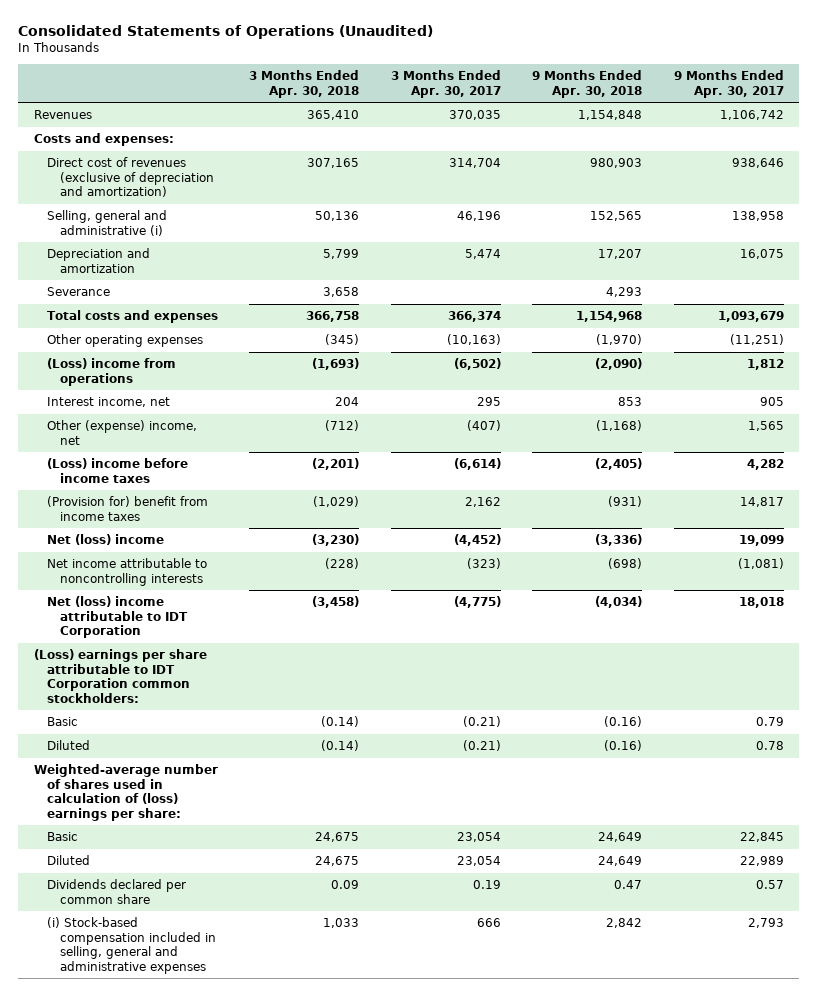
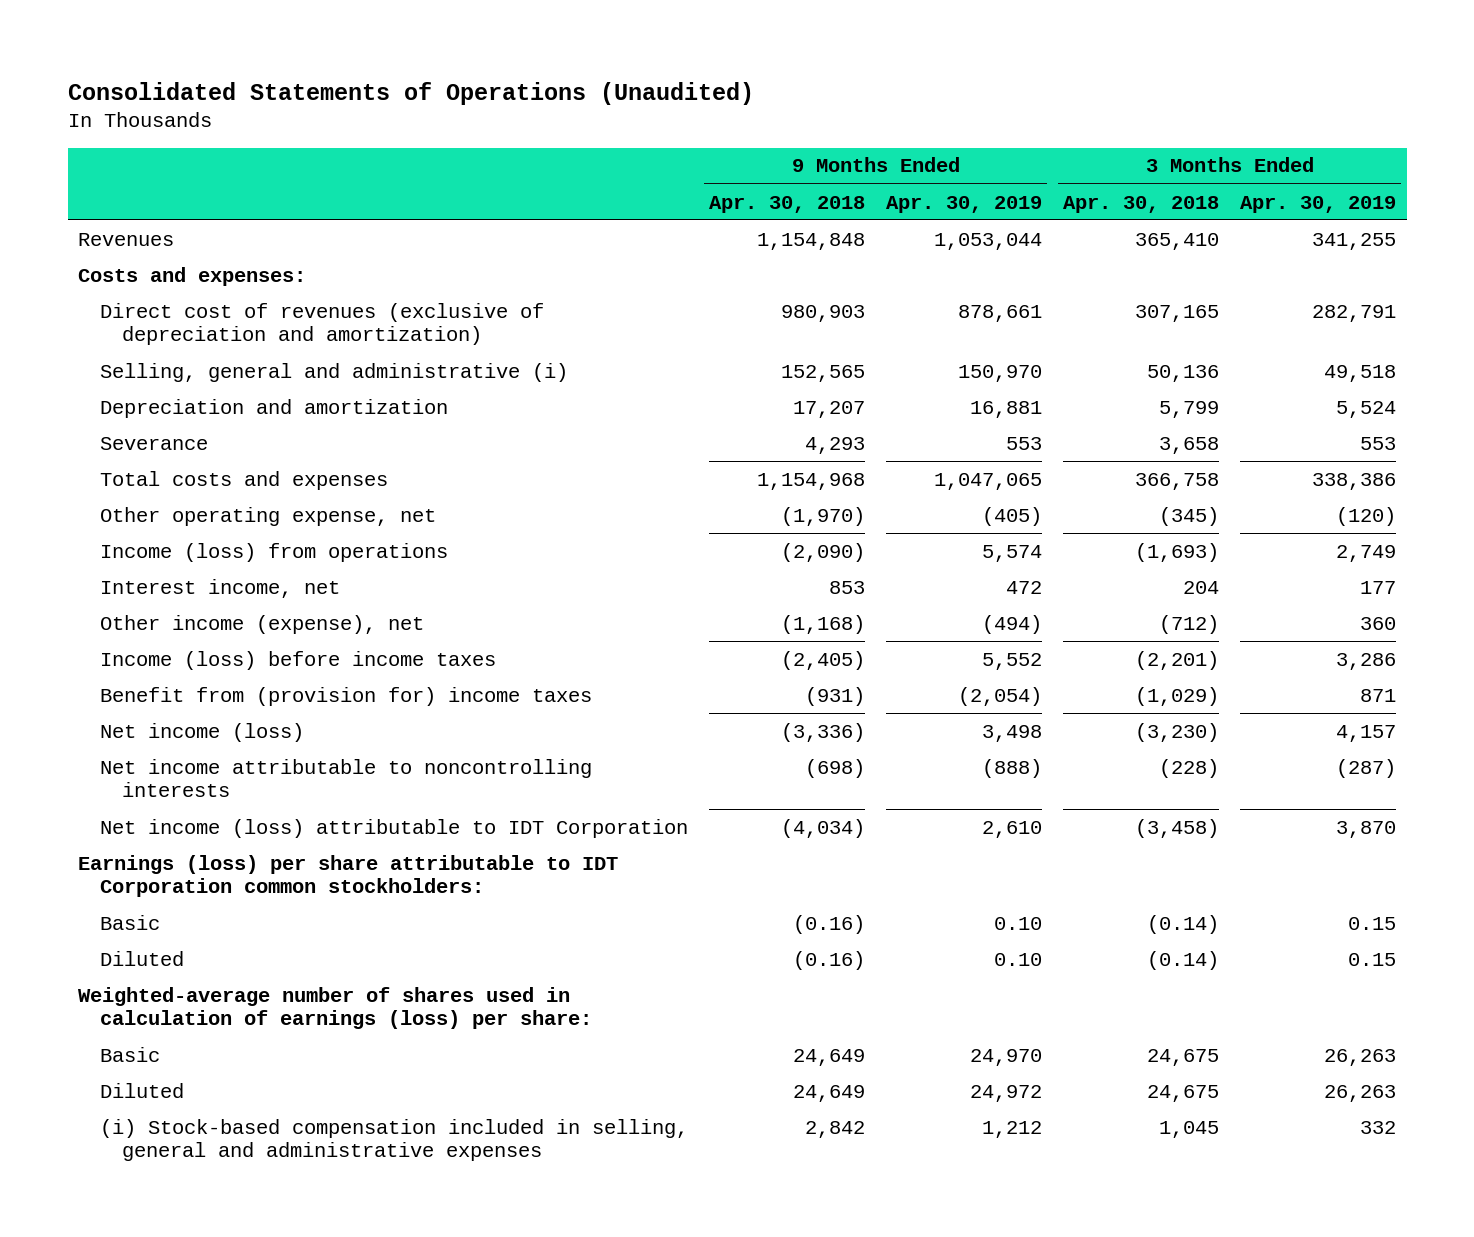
[390,70,501,98] 3 Months Ended Apr. 30, 2017 -> none
[673,70,784,98] 9 Months Ended Apr. 30, 2017 -> none
none -> [886,195,1043,213] Apr. 30, 2019
none -> [1240,195,1397,213] Apr. 30, 2019
[46,334,203,348] Other operating expenses -> [99,506,436,526] Other operating expense, net
[46,358,176,386] (Loss) income from operations -> [99,542,448,562] Income (loss) from operations
[46,420,197,445] Other (expense) income, net -> [99,614,424,634] Other income (expense), net
[46,458,188,483] (Loss) income before income taxes -> [99,650,496,670] Income (loss) before income taxes
[46,496,208,521] (Provision for) benefit from income taxes -> [99,686,592,706] Benefit from (provision for) income taxes
[46,534,164,546] Net (loss) income -> [99,722,304,742] Net income (loss)
[46,596,188,639] Net (loss) income attributable to IDT Corporation -> [99,818,688,838] Net income (loss) attributable to IDT Corporation
[33,649,207,703] (Loss) earnings per share attributable to IDT Corporation common stockholders: -> [78,854,619,898] Earnings (loss) per share attributable to IDT Corporation common stockholders:
[33,764,218,821] Weighted-average number of shares used in calculation of (loss) earnings per share: -> [78,986,592,1030] Weighted-average number of shares used in calculation of earnings (loss) per share:
[46,879,186,904] Dividends declared per common share -> none
[323,918,360,929] 1,033 -> [1159,1120,1220,1138] 1,045

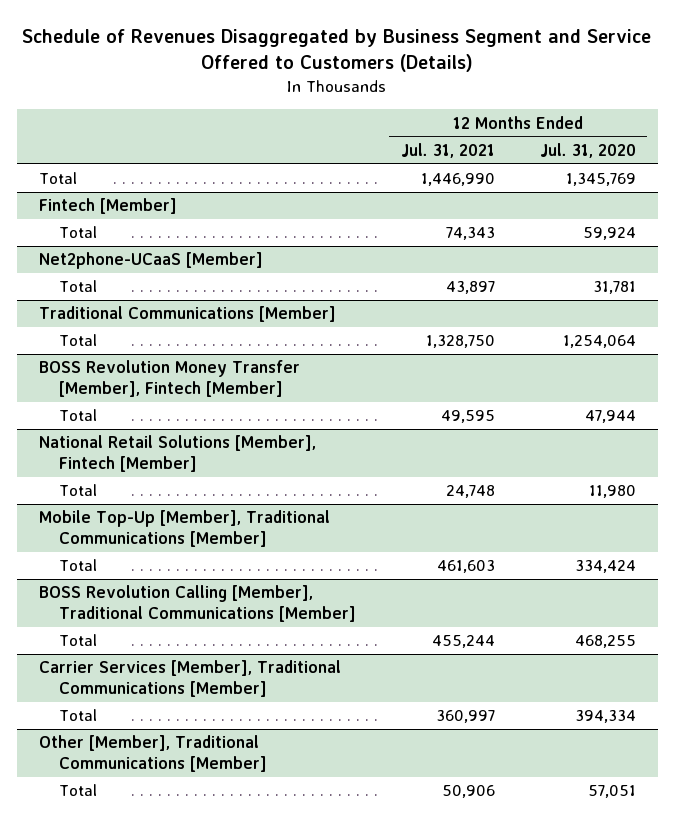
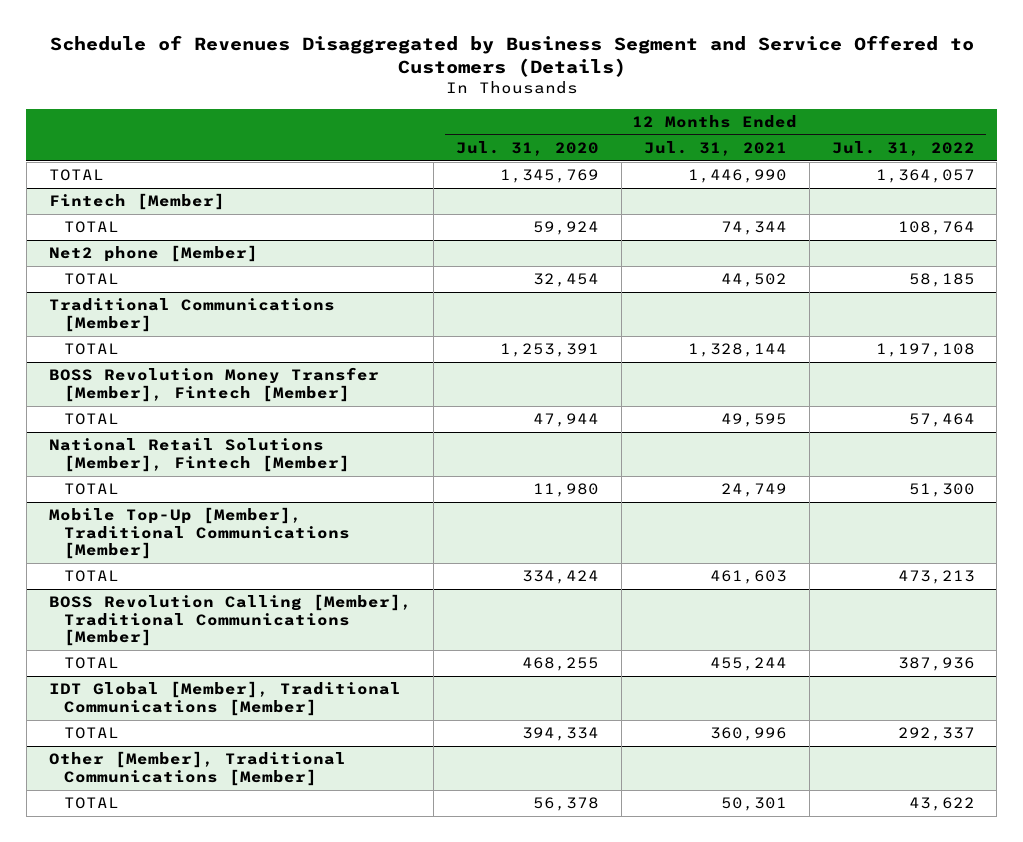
none -> [831,141,975,157] Jul. 31, 2022
[39,172,78,185] Total -> [48,169,104,182] TOTAL
[39,252,264,270] Net2phone-UCaaS [Member] -> none
[58,226,97,239] Total -> [64,221,120,234] TOTAL
[445,227,495,241] 74,343 -> [720,221,787,236] 74,344
none -> [48,245,258,263] Net2 phone [Member]
[58,280,97,293] Total -> [64,273,120,286] TOTAL
[445,281,495,295] 43,897 -> [720,273,787,288] 44,502
[592,281,636,295] 31,781 -> [533,273,600,288] 32,454
[58,334,97,347] Total -> [64,343,120,356] TOTAL
[425,335,495,349] 1,328,750 -> [687,343,787,358] 1,328,144
[562,335,636,349] 1,254,064 -> [500,343,600,358] 1,253,391
[58,409,97,422] Total -> [64,413,120,426] TOTAL
[58,484,97,497] Total -> [64,483,120,496] TOTAL
[445,485,495,499] 24,748 -> [720,483,787,498] 24,749
[58,559,97,572] Total -> [64,570,120,583] TOTAL
[39,660,342,698] Carrier Services [Member], Traditional Communications [Member] -> none
[58,634,97,647] Total -> [64,657,120,670] TOTAL
none -> [48,681,401,716] IDT Global [Member], Traditional Communications [Member]
[58,709,97,722] Total -> [64,727,120,740] TOTAL
[435,710,495,724] 360,997 -> [709,727,787,742] 360,996
[58,784,97,797] Total -> [64,797,120,810] TOTAL
[441,785,495,799] 50,906 -> [720,797,787,812] 50,301
[587,785,636,799] 57,051 -> [533,797,600,812] 56,378

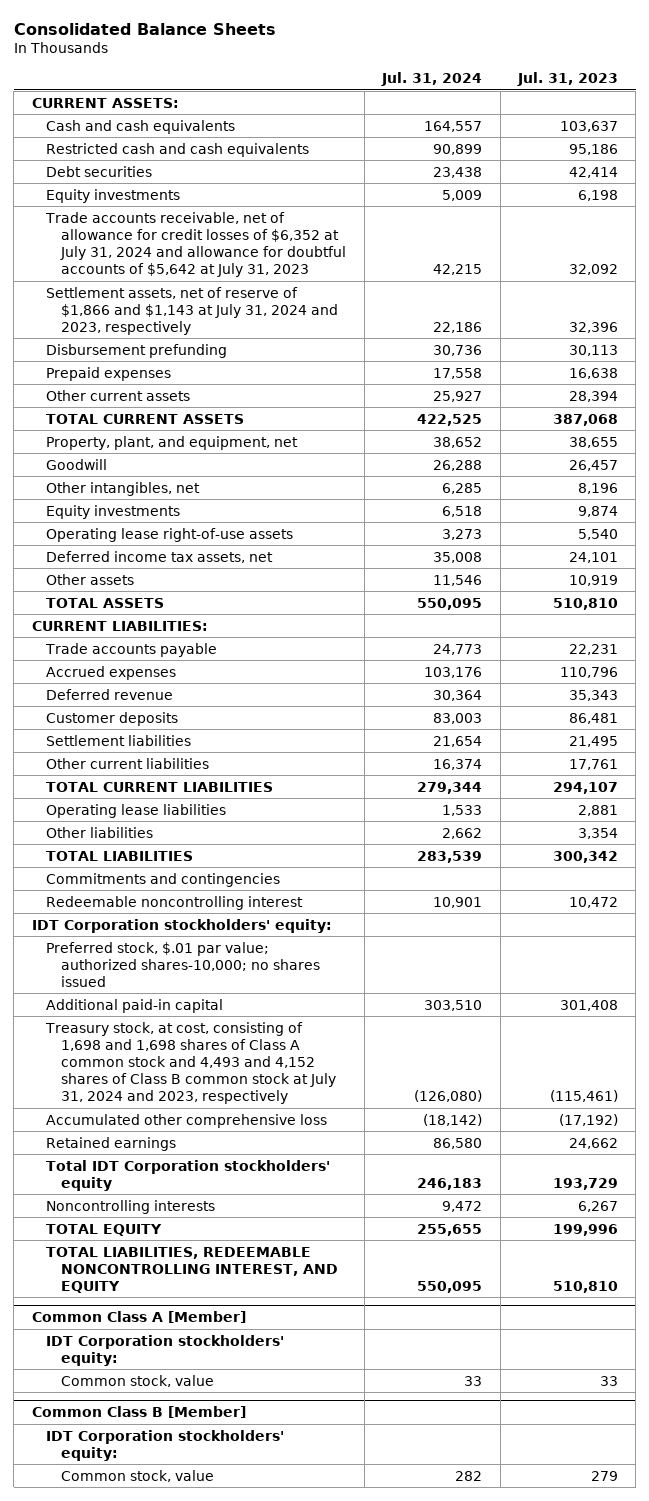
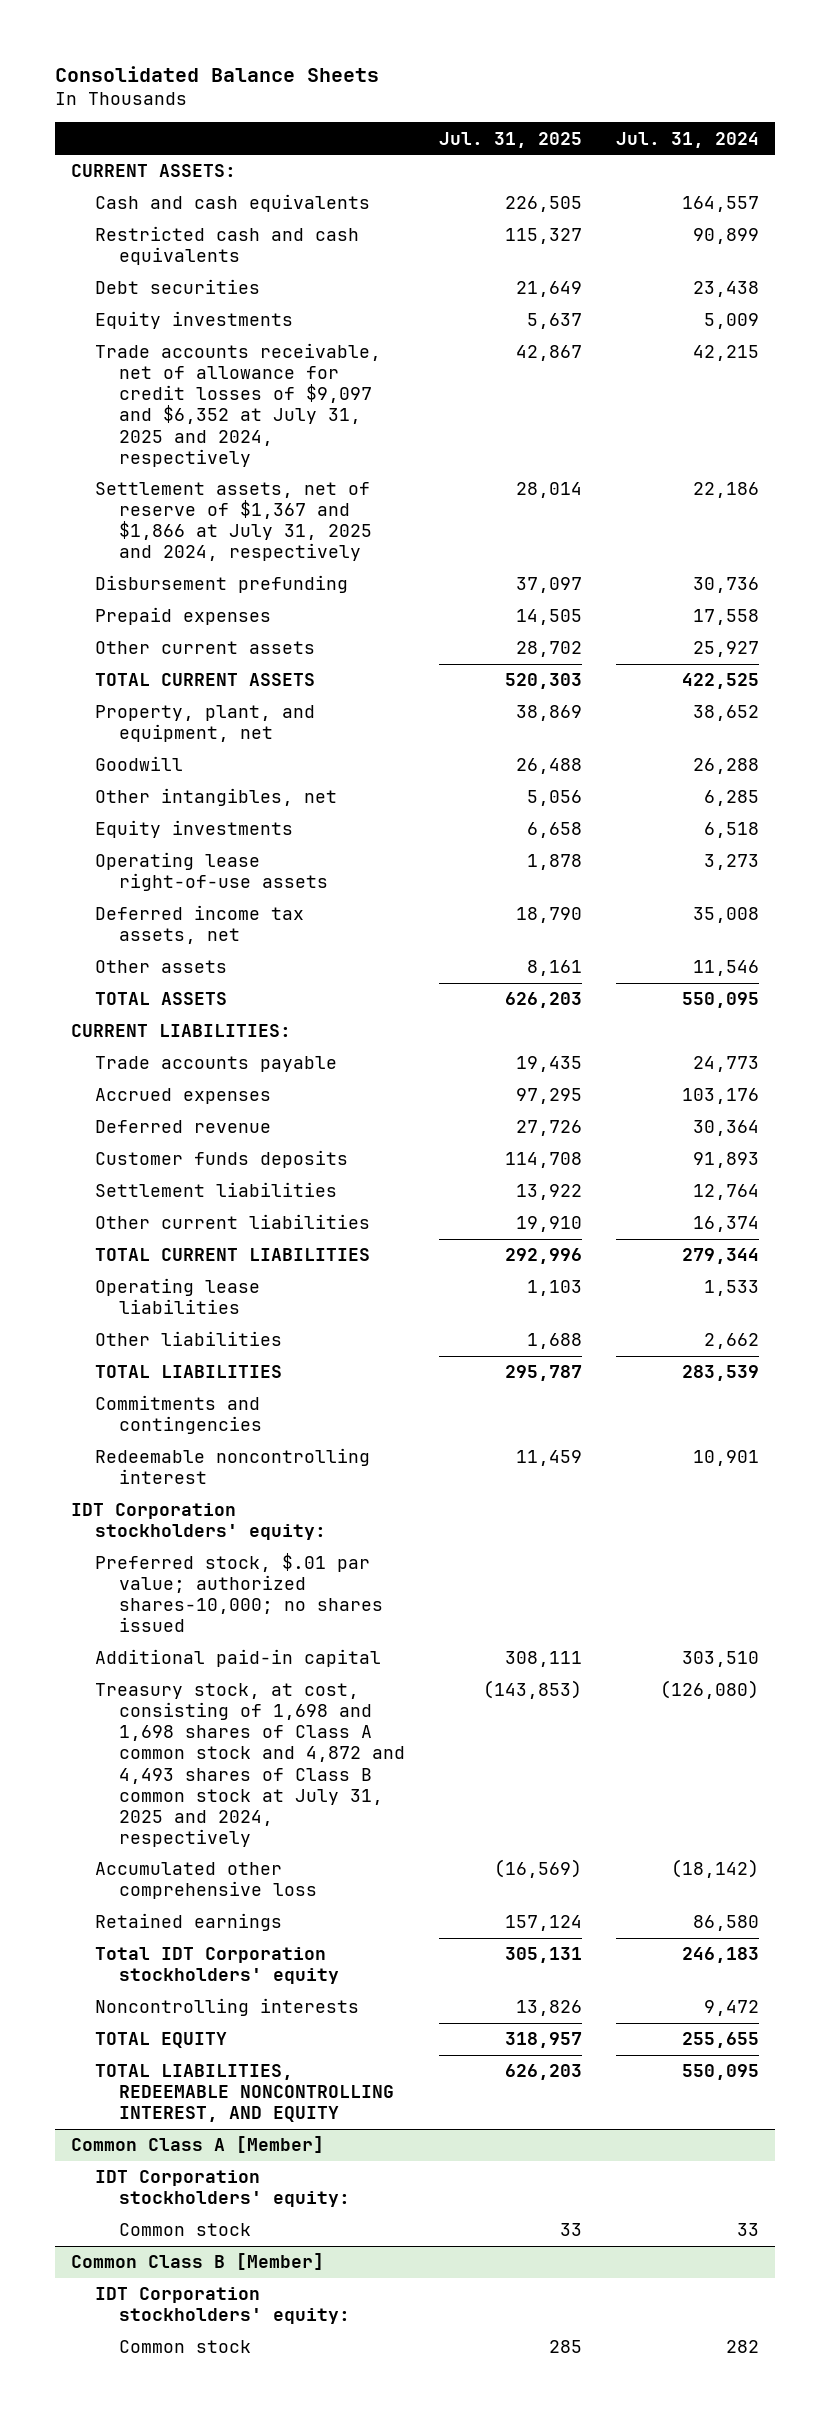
[516,71,618,86] Jul. 31, 2023 -> none
none -> [438,131,582,148] Jul. 31, 2025
[45,211,347,277] Trade accounts receivable, net of allowance for credit losses of $6,352 at July 31, 2024 and allowance for doubtful accounts of $5,642 at July 31, 2023 -> [95,343,382,467] Trade accounts receivable, net of allowance for credit losses of $9,097 and $6,352 at July 31, 2025 and 2024, respectively
[46,286,339,335] Settlement assets, net of reserve of $1,866 and $1,143 at July 31, 2024 and 2023, respectively -> [95,482,373,562] Settlement assets, net of reserve of $1,367 and $1,866 at July 31, 2025 and 2024, respectively
[46,711,179,726] Customer deposits -> [95,1150,349,1169] Customer funds deposits
[433,712,483,724] 83,003 -> [692,1152,759,1169] 91,893
[433,735,483,747] 21,654 -> [692,1184,759,1201] 12,764
[45,1021,337,1104] Treasury stock, at cost, consisting of 1,698 and 1,698 shares of Class A common stock and 4,493 and 4,152 shares of Class B common stock at July 31, 2024 and 2023, respectively -> [95,1683,406,1847] Treasury stock, at cost, consisting of 1,698 and 1,698 shares of Class A common stock and 4,872 and 4,493 shares of Class B common stock at July 31, 2025 and 2024, respectively
[61,1374,215,1387] Common stock, value -> [119,2223,252,2237] Common stock
[61,1469,215,1482] Common stock, value -> [119,2340,252,2354] Common stock

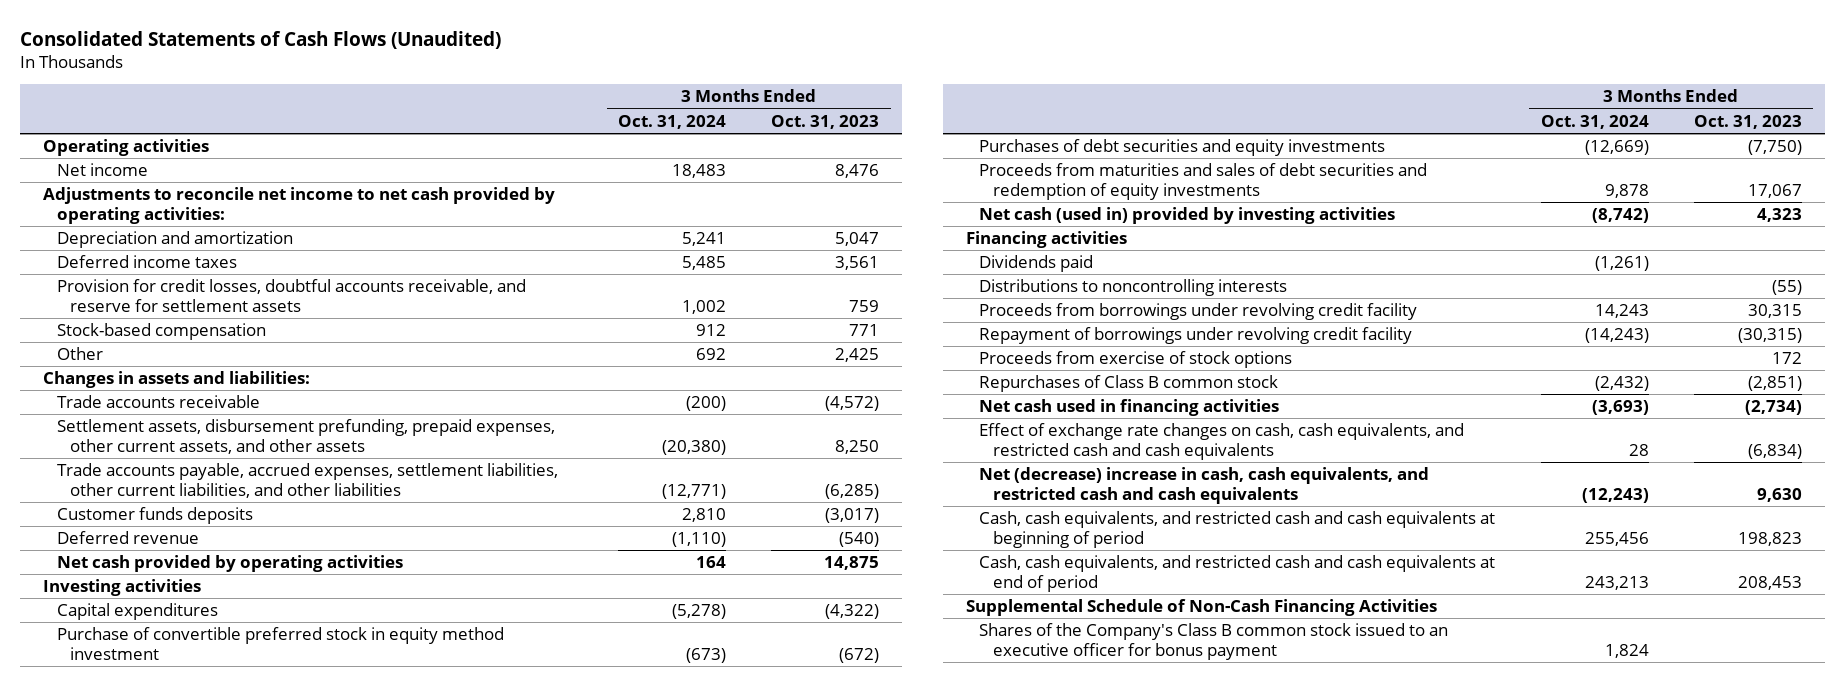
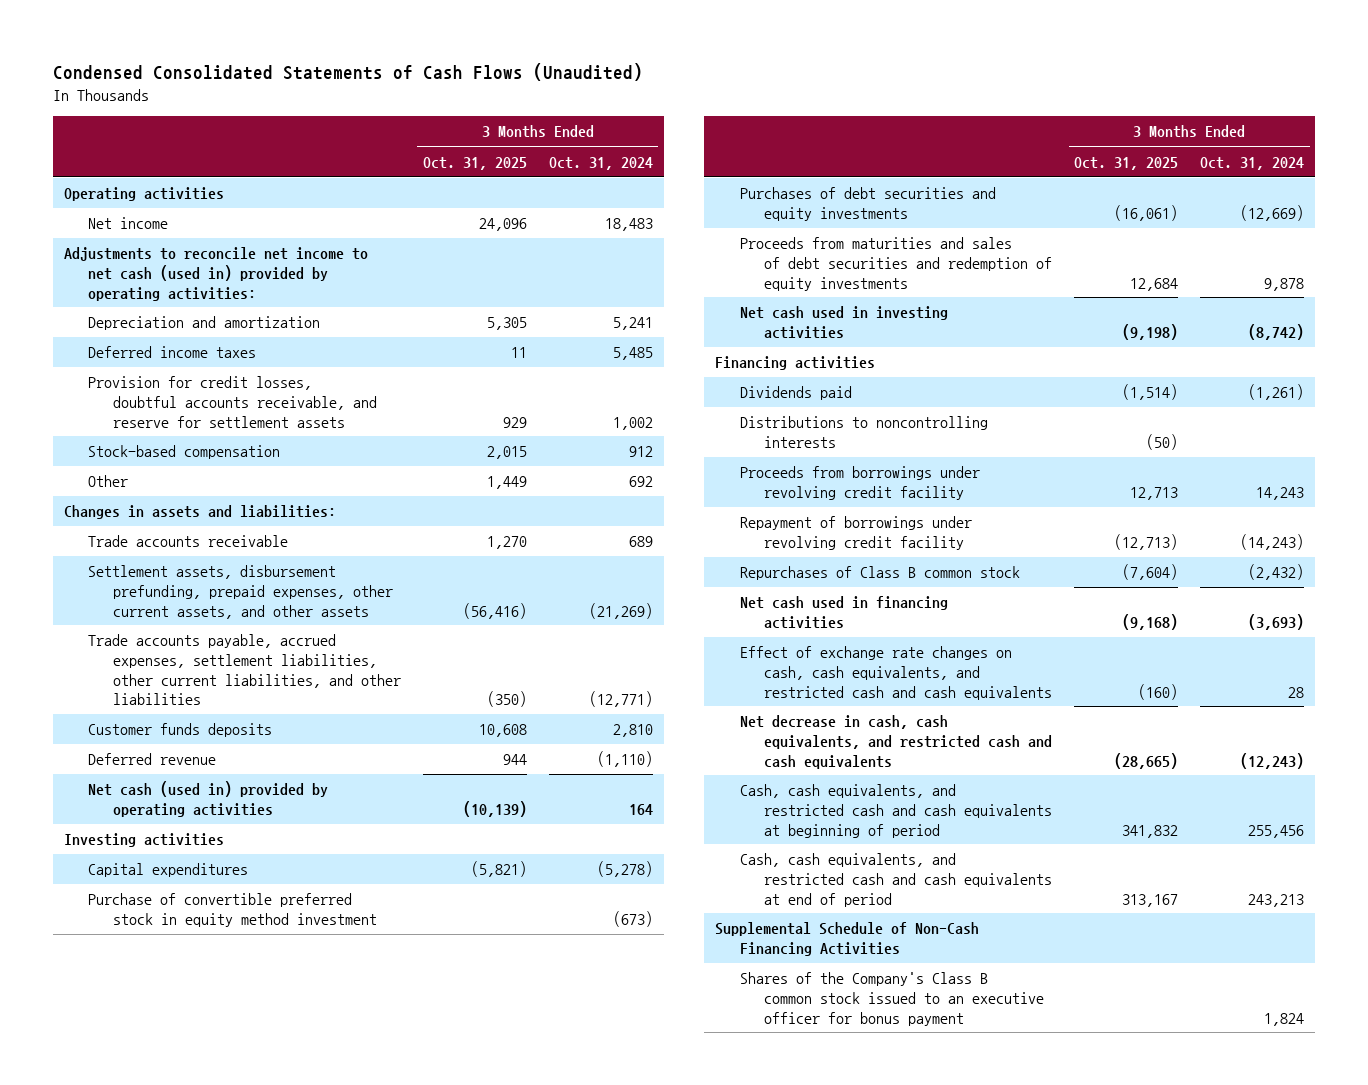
[20,30,502,49] Consolidated Statements of Cash Flows (Unaudited) -> [53,63,644,82] Condensed Consolidated Statements of Cash Flows (Unaudited)
[771,114,880,129] Oct. 31, 2023 -> none
none -> [422,156,527,170] Oct. 31, 2025
[43,187,556,225] Adjustments to reconcile net income to net cash provided by operating activities: -> [64,247,369,301] Adjustments to reconcile net income to net cash (used in) provided by operating activities:
[686,396,727,412] (200) -> [628,536,653,548] 689
[662,440,727,456] (20,380) -> [588,602,653,619] (21,269)
[56,555,403,573] Net cash provided by operating activities -> [88,781,329,817] Net cash (used in) provided by operating activities
[979,207,1396,225] Net cash (used in) provided by investing activities -> [739,306,948,339] Net cash used in investing activities
[979,351,1293,369] Proceeds from exercise of stock options -> none
[979,467,1430,505] Net (decrease) increase in cash, cash equivalents, and restricted cash and cash equivalents -> [739,715,1052,769] Net decrease in cash, cash equivalents, and restricted cash and cash equivalents

